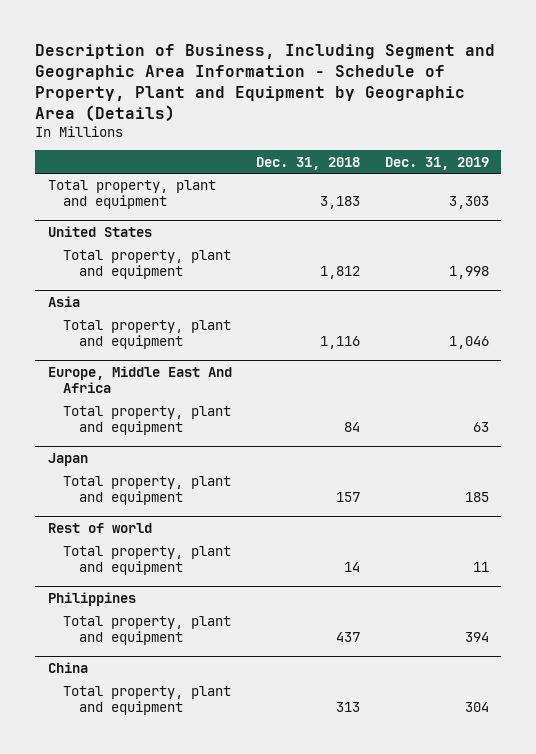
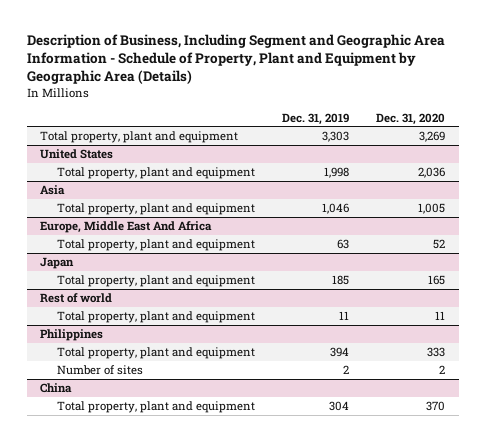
[256,156,361,170] Dec. 31, 2018 -> none
none -> [376,112,446,125] Dec. 31, 2020
none -> [56,365,143,376] Number of sites

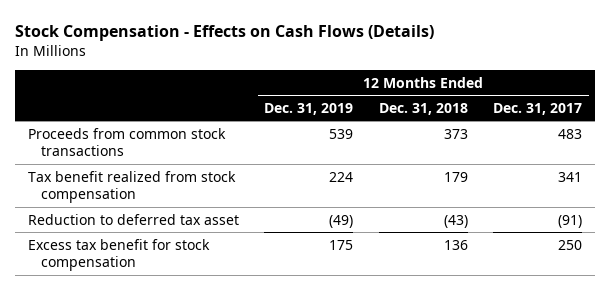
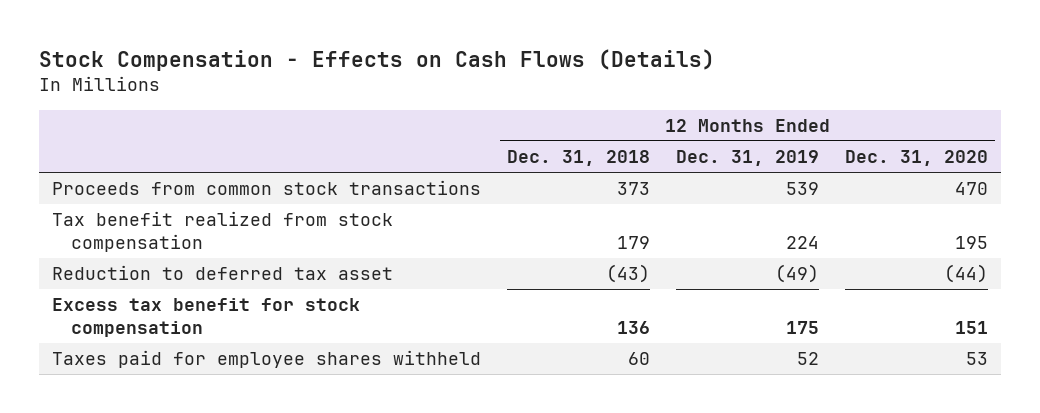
[493,102,583,115] Dec. 31, 2017 -> none
none -> [845,150,989,167] Dec. 31, 2020
none -> [51,350,481,369] Taxes paid for employee shares withheld

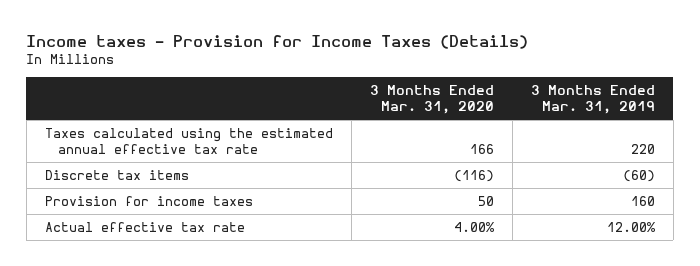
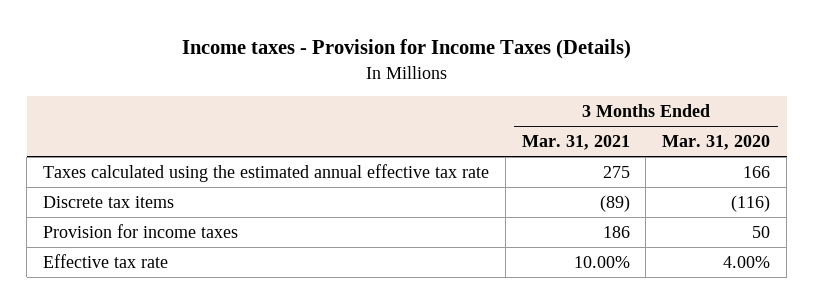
[530,85,655,115] 3 Months Ended Mar. 31, 2019 -> none
none -> [521,135,630,151] Mar. 31, 2021
[44,221,245,232] Actual effective tax rate -> [43,253,169,268] Effective tax rate

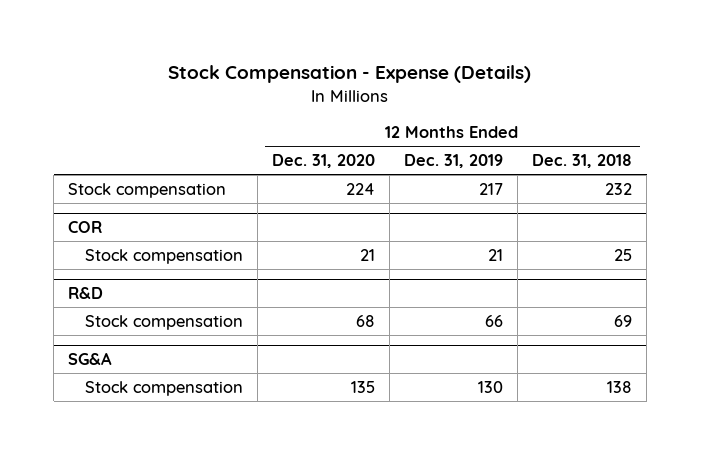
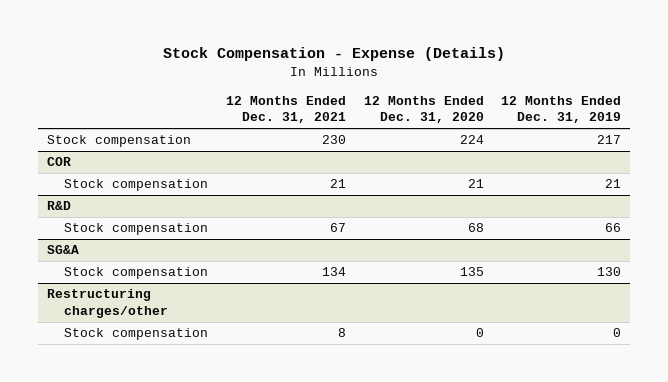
[532,153,633,168] Dec. 31, 2018 -> none
none -> [225,95,346,124] 12 Months Ended Dec. 31, 2021
none -> [46,289,168,319] Restructuring charges/other
none -> [63,328,208,341] Stock compensation

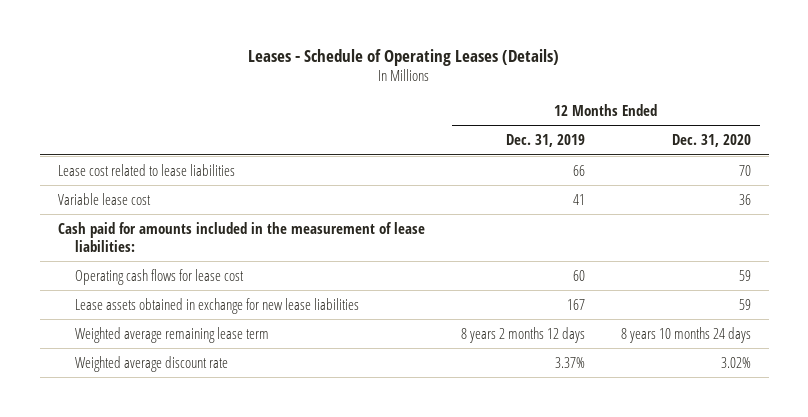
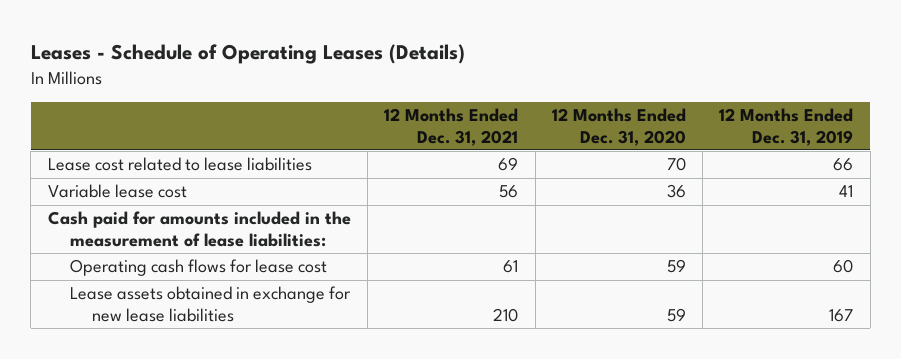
none -> [384,108,519,146] 12 Months Ended Dec. 31, 2021
[74,326,269,343] Weighted average remaining lease term -> none
[74,355,228,372] Weighted average discount rate -> none

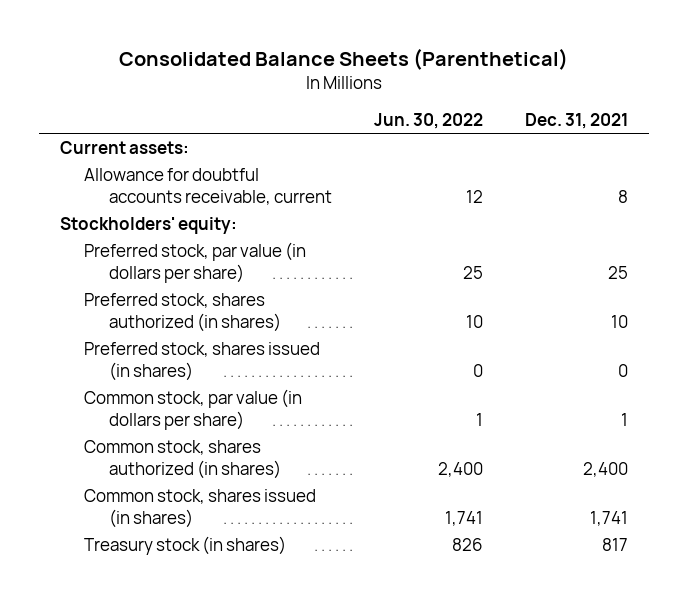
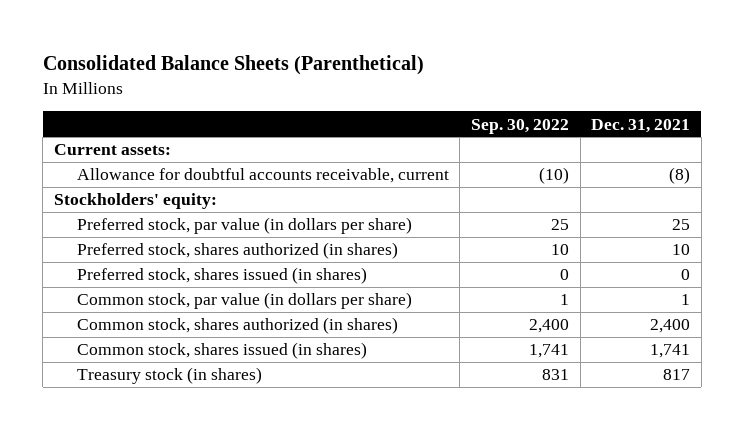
[374,112,484,129] Jun. 30, 2022 -> none
none -> [470,118,569,134] Sep. 30, 2022
[618,189,629,203] 8 -> [669,167,691,185] (8)

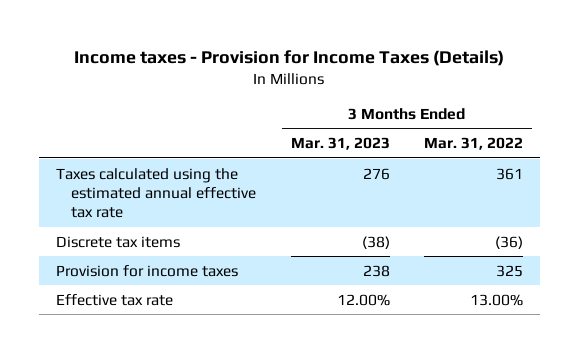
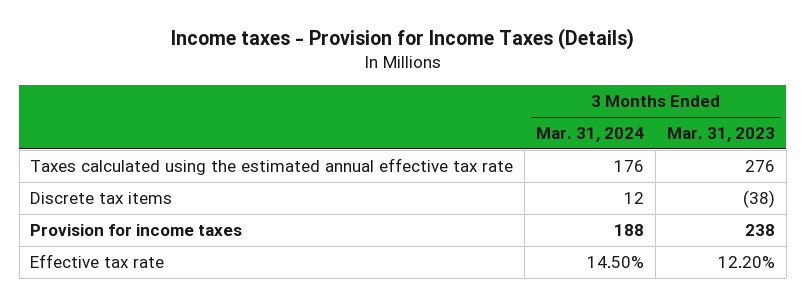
[424,137,524,151] Mar. 31, 2022 -> none
none -> [536,127,645,143] Mar. 31, 2024
[336,293,390,306] 12.00% -> [718,255,776,268] 12.20%

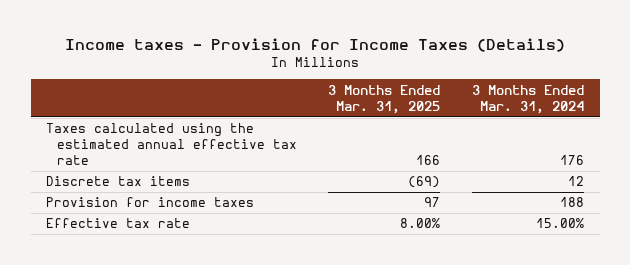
[667,127,776,143] Mar. 31, 2023 -> none
none -> [328,84,441,114] 3 Months Ended Mar. 31, 2025
[587,255,645,268] 14.50% -> [535,218,584,229] 15.00%

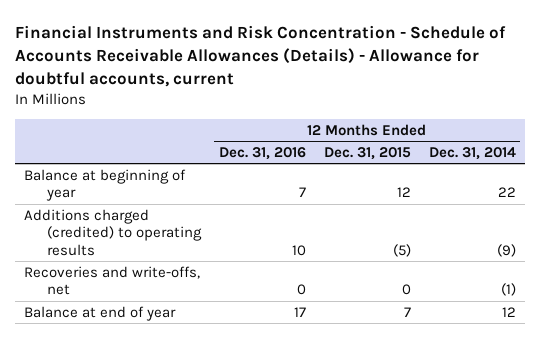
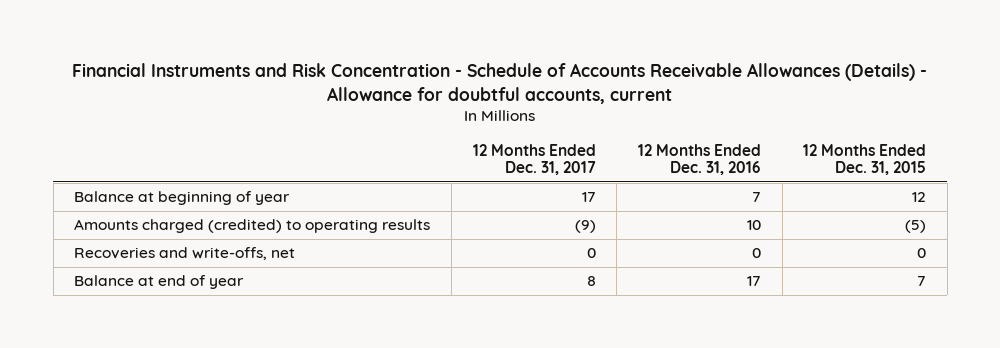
[428,146,516,160] Dec. 31, 2014 -> none
none -> [472,143,596,176] 12 Months Ended Dec. 31, 2017
[24,208,202,256] Additions charged (credited) to operating results -> [74,219,431,234] Amounts charged (credited) to operating results

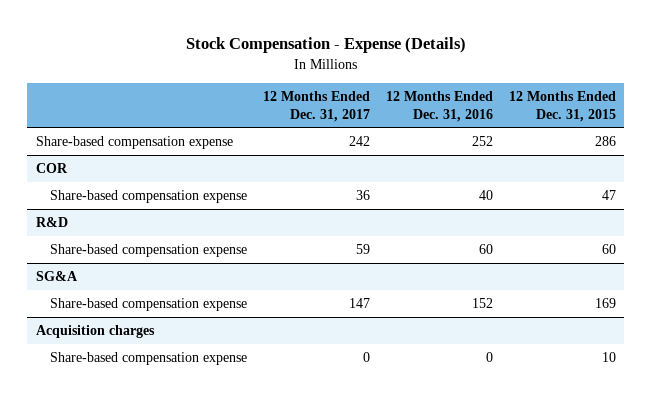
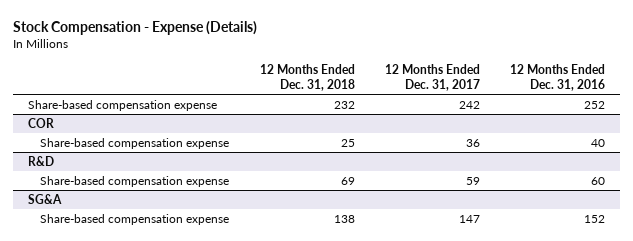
[509,90,617,122] 12 Months Ended Dec. 31, 2015 -> none
none -> [259,63,355,92] 12 Months Ended Dec. 31, 2018
[35,324,155,338] Acquisition charges -> none
[49,351,247,365] Share-based compensation expense -> none

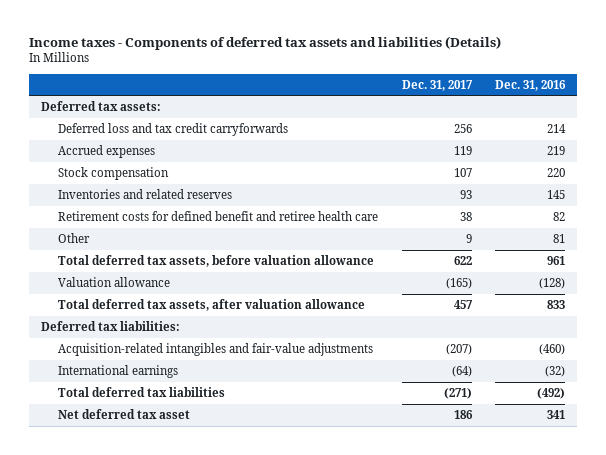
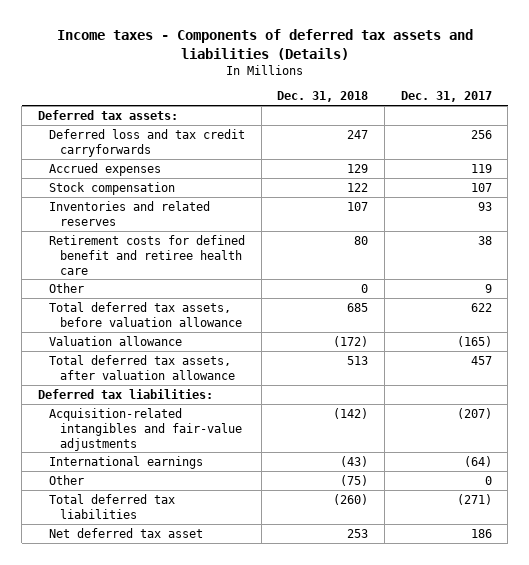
[495,79,567,91] Dec. 31, 2016 -> none
none -> [277,91,369,103] Dec. 31, 2018
none -> [48,474,84,485] Other

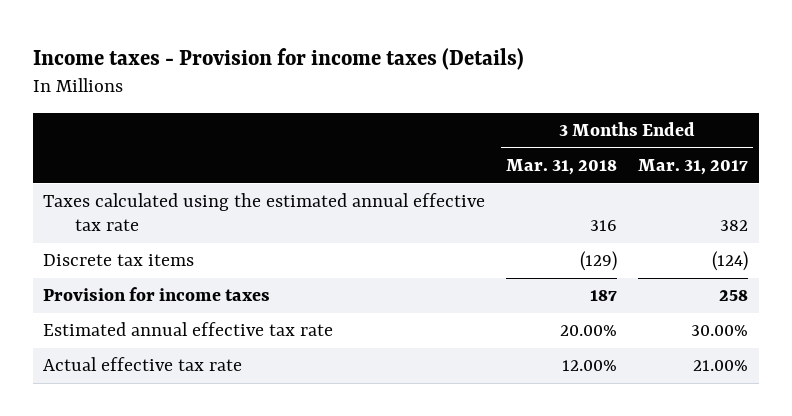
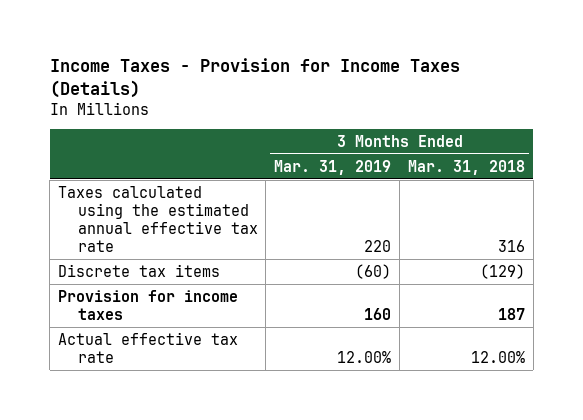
[32,47,524,70] Income taxes - Provision for income taxes (Details) -> [49,58,460,98] Income Taxes - Provision for Income Taxes (Details)
[638,159,749,176] Mar. 31, 2017 -> none
none -> [274,159,392,175] Mar. 31, 2019
[43,322,334,337] Estimated annual effective tax rate -> none

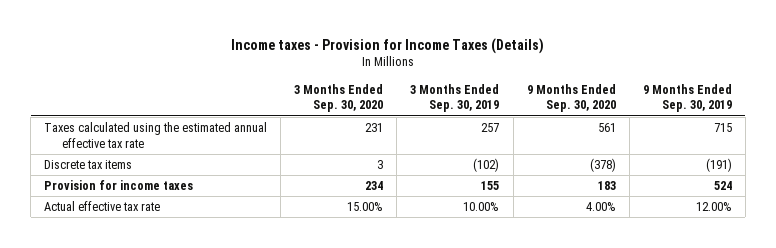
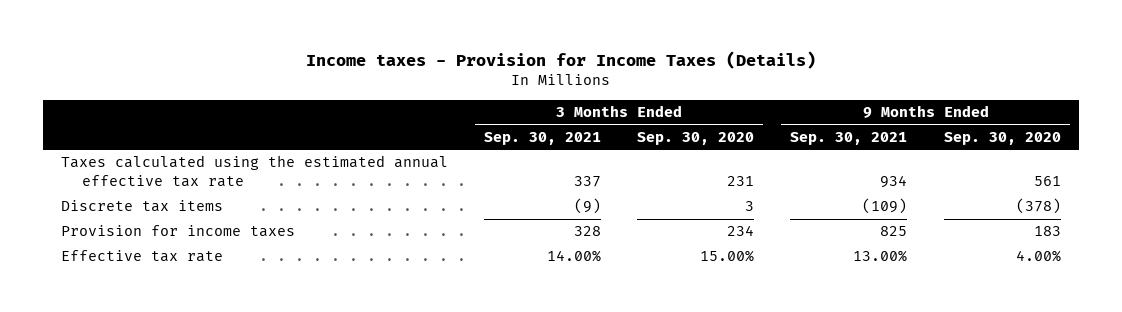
[410,83,500,113] 3 Months Ended Sep. 30, 2019 -> none
[642,83,732,113] 9 Months Ended Sep. 30, 2019 -> none
none -> [484,132,602,146] Sep. 30, 2021
none -> [790,132,908,146] Sep. 30, 2021
[44,200,161,211] Actual effective tax rate -> [61,250,224,263] Effective tax rate

